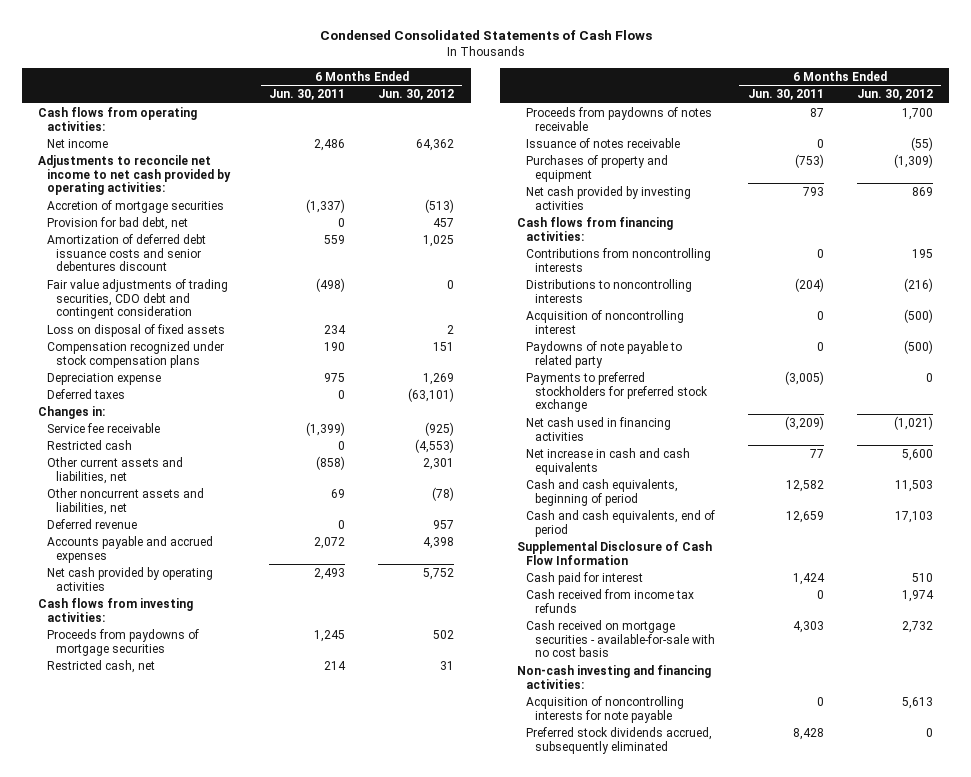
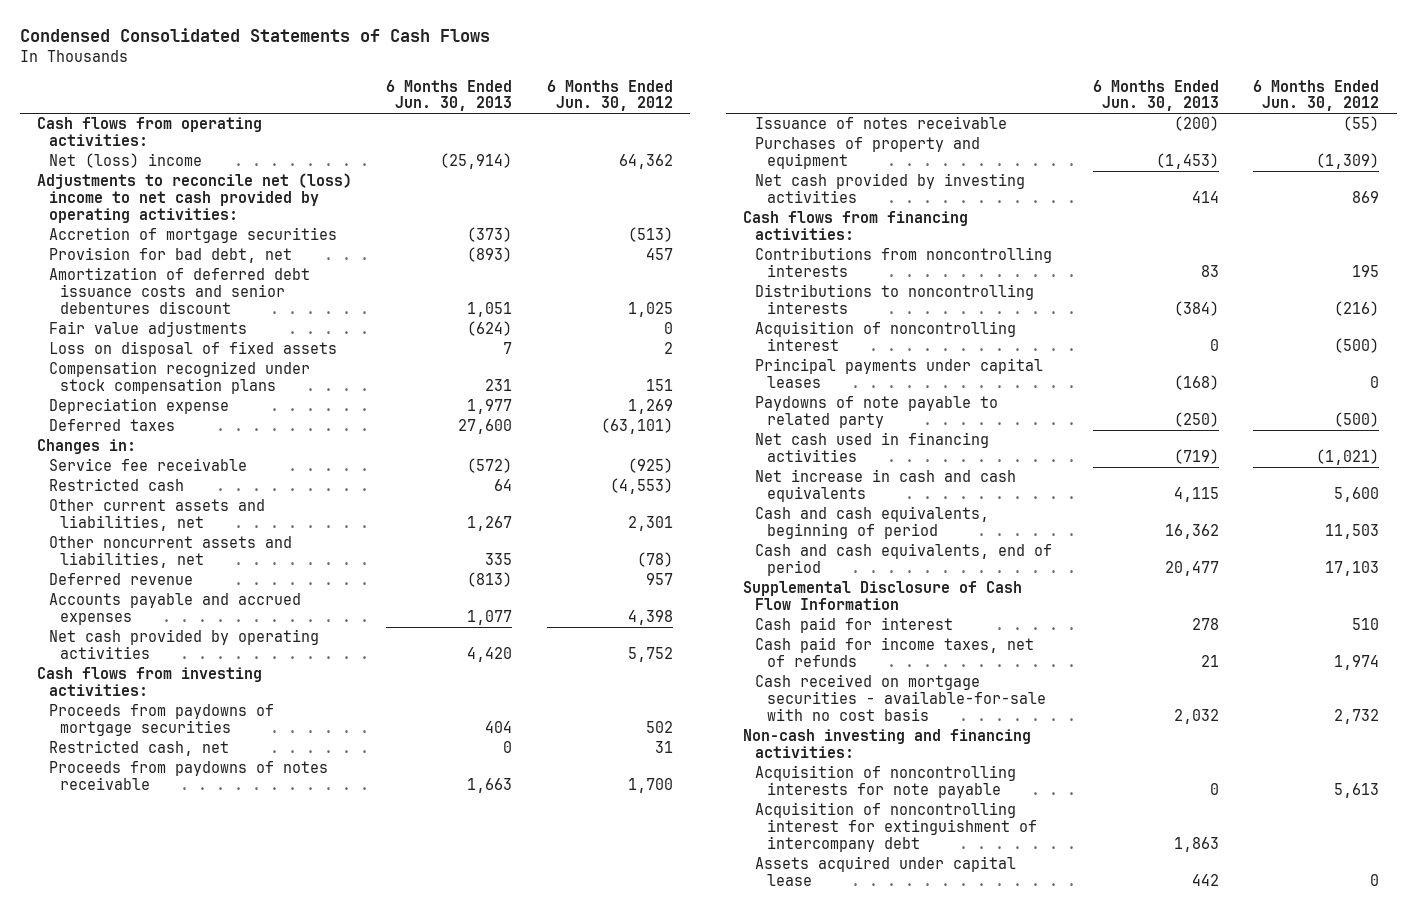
[269,89,346,101] Jun. 30, 2011 -> none
none -> [386,79,513,112] 6 Months Ended Jun. 30, 2013
[47,138,109,148] Net income -> [48,153,202,169] Net (loss) income
[38,154,232,196] Adjustments to reconcile net income to net cash provided by operating activities: -> [36,173,352,224] Adjustments to reconcile net (loss) income to net cash provided by operating activities:
[47,278,229,320] Fair value adjustments of trading securities, CDO debt and contingent consideration -> [48,321,247,338] Fair value adjustments
none -> [755,358,1044,389] Principal payments under capital leases
[525,371,708,413] Payments to preferred stockholders for preferred stock exchange -> none
[525,588,694,613] Cash received from income tax refunds -> [755,637,1035,668] Cash paid for income taxes, net of refunds
[525,726,712,754] Preferred stock dividends accrued, subsequently eliminated -> none
none -> [755,802,1037,853] Acquisition of noncontrolling interest for extinguishment of intercompany debt
none -> [755,856,1017,887] Assets acquired under capital lease

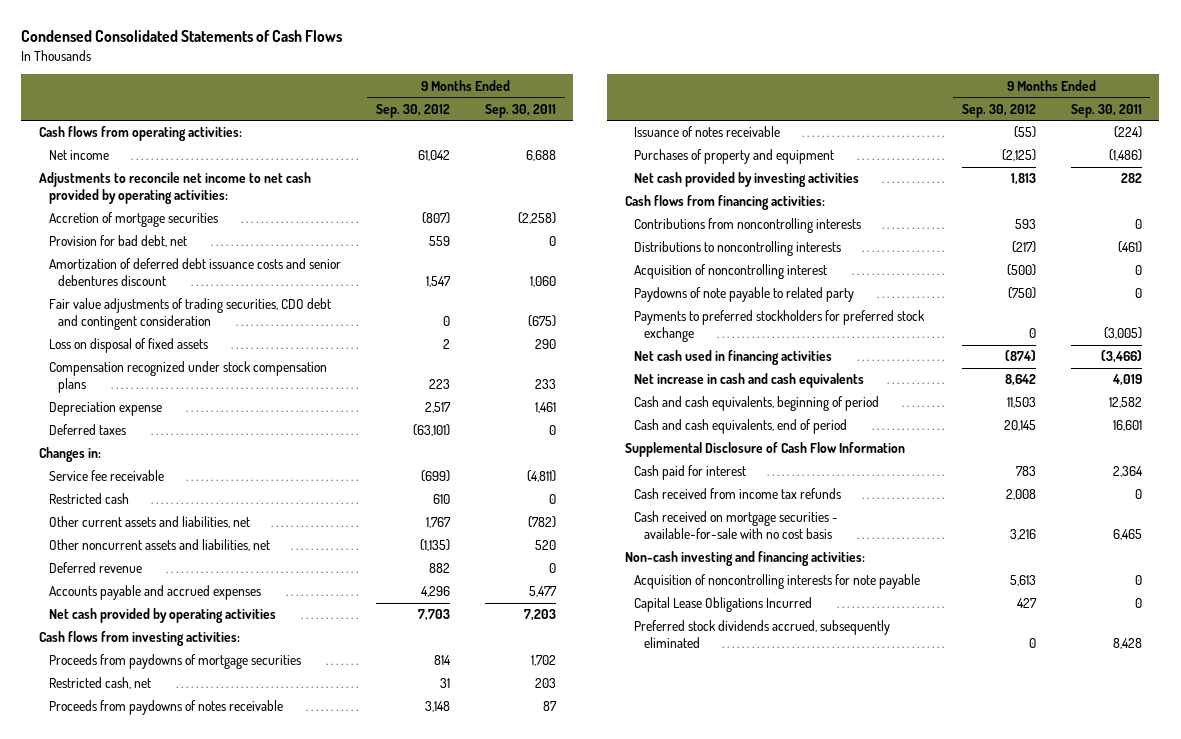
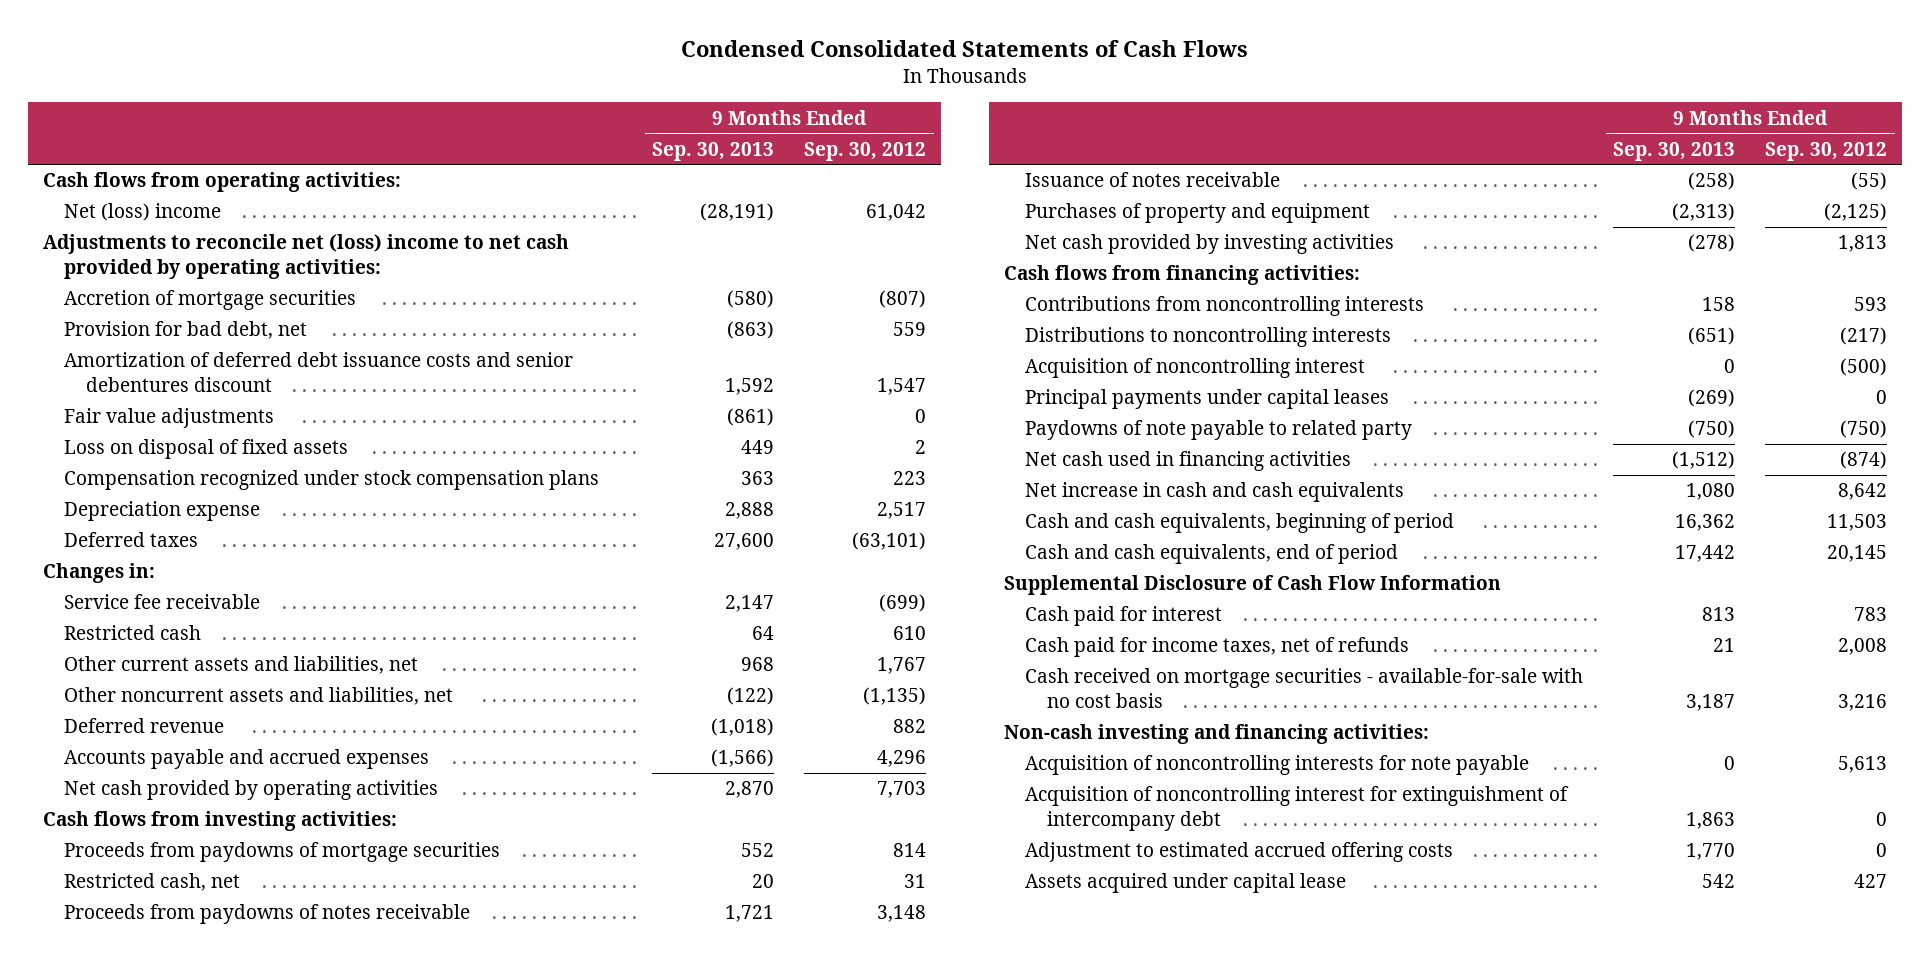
[484,103,556,118] Sep. 30, 2011 -> none
none -> [652,141,775,161] Sep. 30, 2013
[48,150,109,161] Net income -> [64,203,222,222] Net (loss) income
[39,172,312,205] Adjustments to reconcile net income to net cash provided by operating activities: -> [42,234,569,279] Adjustments to reconcile net (loss) income to net cash provided by operating activities:
[48,298,331,331] Fair value adjustments of trading securities, CDO debt and contingent consideration -> [64,408,275,429] Fair value adjustments
none -> [1025,389,1390,410] Principal payments under capital leases
[634,310,926,343] Payments to preferred stockholders for preferred stock exchange -> none
[634,488,842,500] Cash received from income tax refunds -> [1025,637,1410,658] Cash paid for income taxes, net of refunds
[634,620,891,649] Preferred stock dividends accrued, subsequently eliminated -> none
none -> [1025,786,1570,831] Acquisition of noncontrolling interest for extinguishment of intercompany debt
none -> [1025,842,1454,863] Adjustment to estimated accrued offering costs
[634,597,813,613] Capital Lease Obligations Incurred -> [1025,873,1347,894] Assets acquired under capital lease

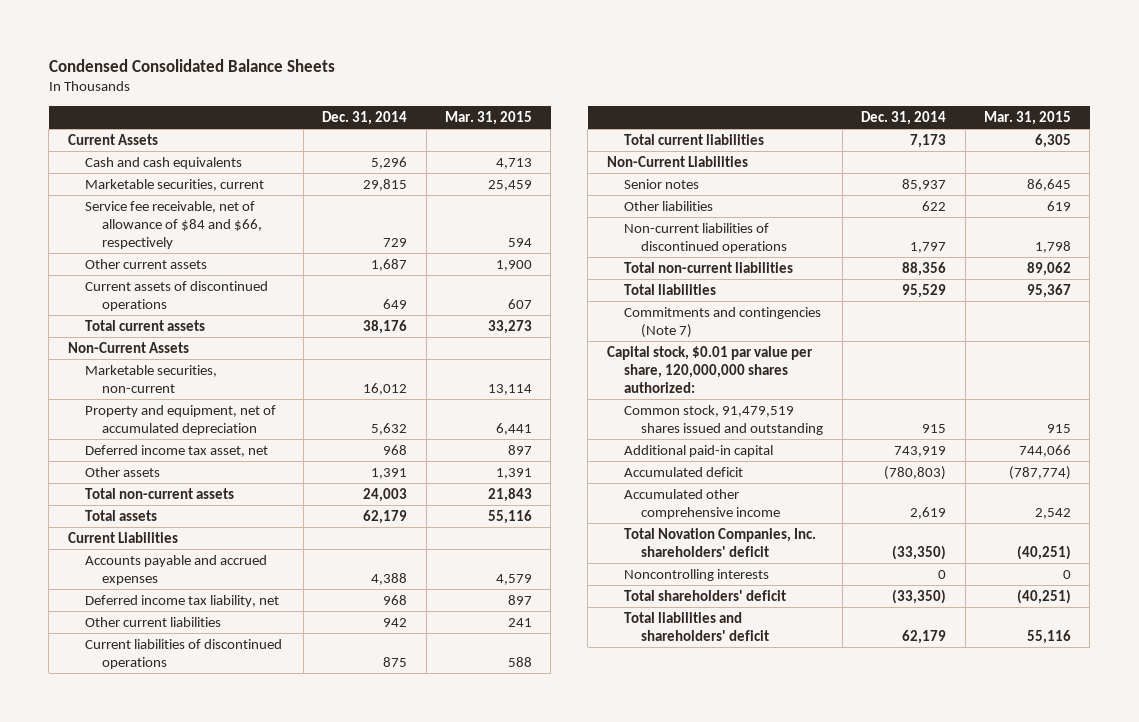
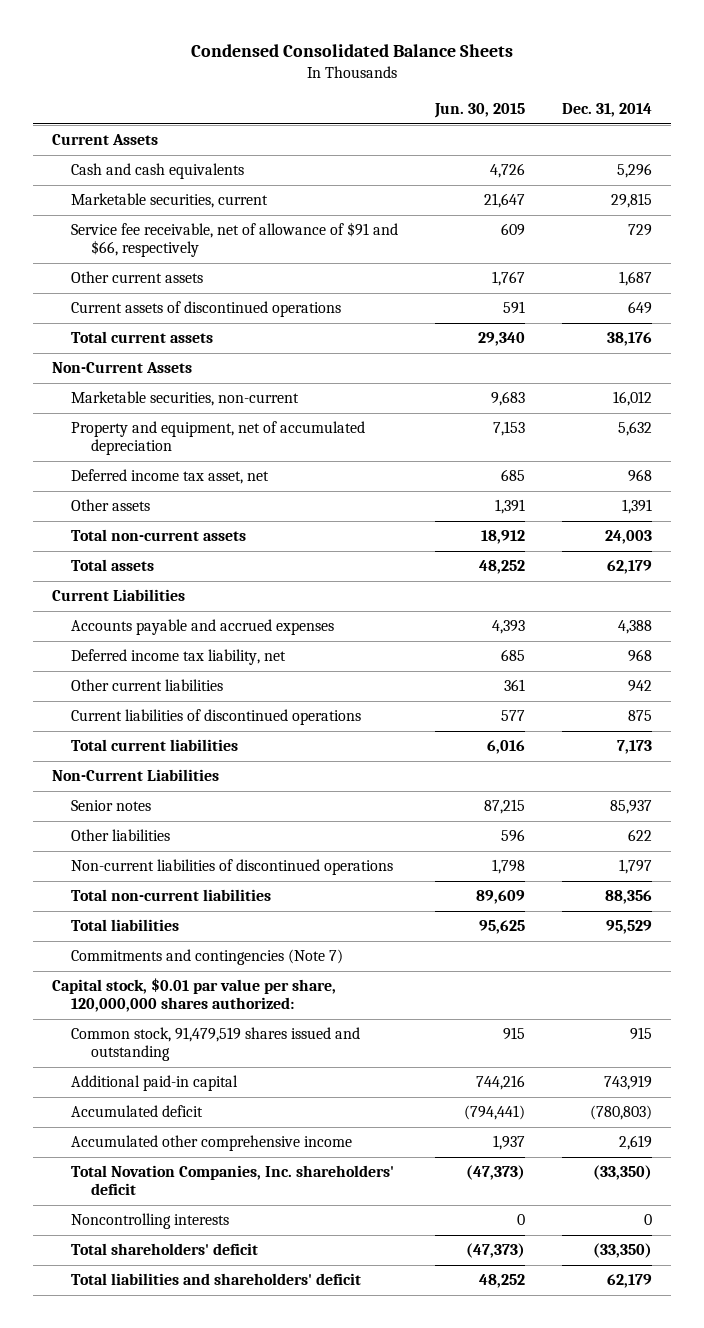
[445,110,533,125] Mar. 31, 2015 -> none
none -> [434,102,526,118] Jun. 30, 2015
[84,200,263,250] Service fee receivable, net of allowance of $84 and $66, respectively -> [71,222,399,258] Service fee receivable, net of allowance of $91 and $66, respectively

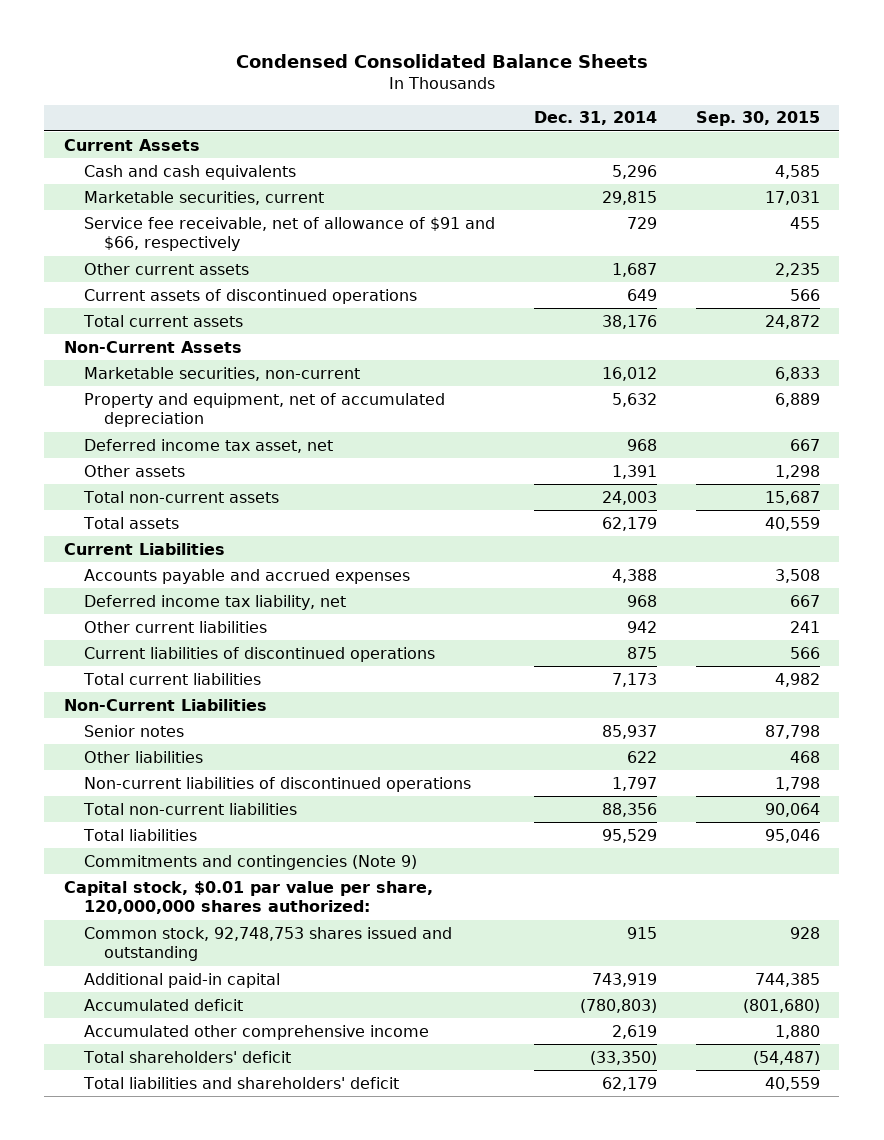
[434,102,526,118] Jun. 30, 2015 -> none
none -> [695,111,820,127] Sep. 30, 2015
[71,949,344,966] Commitments and contingencies (Note 7) -> [83,854,417,870] Commitments and contingencies (Note 9)
[71,1027,361,1062] Common stock, 91,479,519 shares issued and outstanding -> [83,926,452,962] Common stock, 92,748,753 shares issued and outstanding
[71,1165,395,1196] Total Novation Companies, Inc. shareholders' deficit -> none
[71,1213,230,1230] Noncontrolling interests -> none

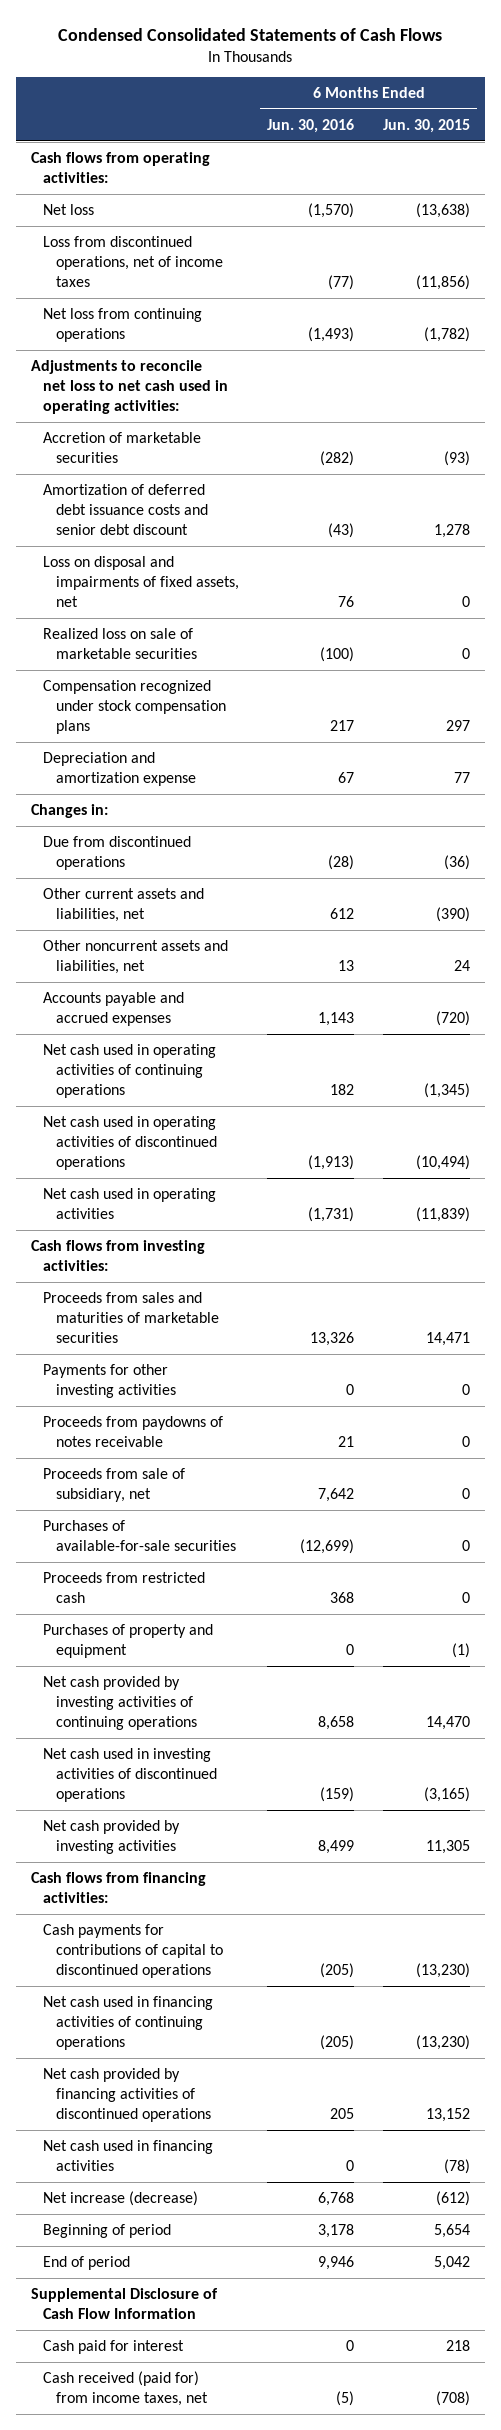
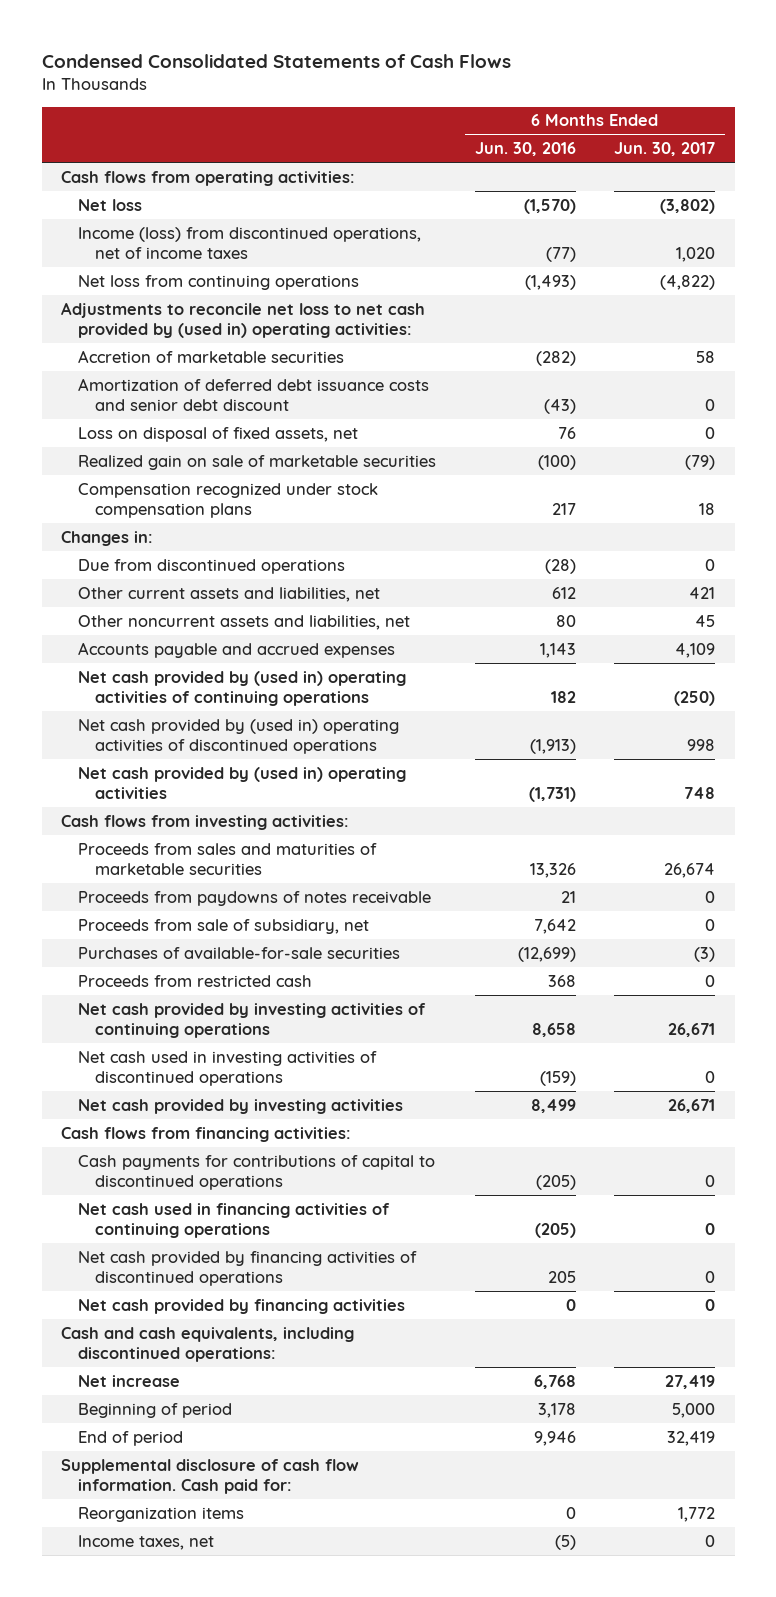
[383,118,471,133] Jun. 30, 2015 -> none
none -> [614,142,716,157] Jun. 30, 2017
[43,235,223,288] Loss from discontinued operations, net of income taxes -> [77,226,421,259] Income (loss) from discontinued operations, net of income taxes
[30,359,229,415] Adjustments to reconcile net loss to net cash used in operating activities: -> [61,301,426,338] Adjustments to reconcile net loss to net cash provided by (used in) operating activities:
[43,555,239,608] Loss on disposal and impairments of fixed assets, net -> [77,426,358,442] Loss on disposal of fixed assets, net
[43,627,197,660] Realized loss on sale of marketable securities -> [77,454,436,470] Realized gain on sale of marketable securities
[43,751,196,787] Depreciation and amortization expense -> none
[338,960,355,972] 13 -> [555,614,576,627] 80
[43,1043,217,1099] Net cash used in operating activities of continuing operations -> [77,670,406,706] Net cash provided by (used in) operating activities of continuing operations
[43,1115,217,1171] Net cash used in operating activities of discontinued operations -> [77,718,399,754] Net cash provided by (used in) operating activities of discontinued operations
[43,1187,217,1220] Net cash used in operating activities -> [77,766,406,799] Net cash provided by (used in) operating activities
[43,1363,176,1399] Payments for other investing activities -> none
[43,1623,214,1659] Purchases of property and equipment -> none
[43,2139,214,2172] Net cash used in financing activities -> [77,1298,405,1314] Net cash provided by financing activities
none -> [61,1326,355,1362] Cash and cash equivalents, including discontinued operations:
[43,2190,199,2206] Net increase (decrease) -> [77,1374,180,1387] Net increase
[43,2339,185,2354] Cash paid for interest -> none
[30,2287,218,2320] Supplemental Disclosure of Cash Flow Information -> [61,1458,360,1494] Supplemental disclosure of cash flow information. Cash paid for:
none -> [77,1506,244,1522] Reorganization items
[43,2370,208,2407] Cash received (paid for) from income taxes, net -> [77,1534,214,1550] Income taxes, net

